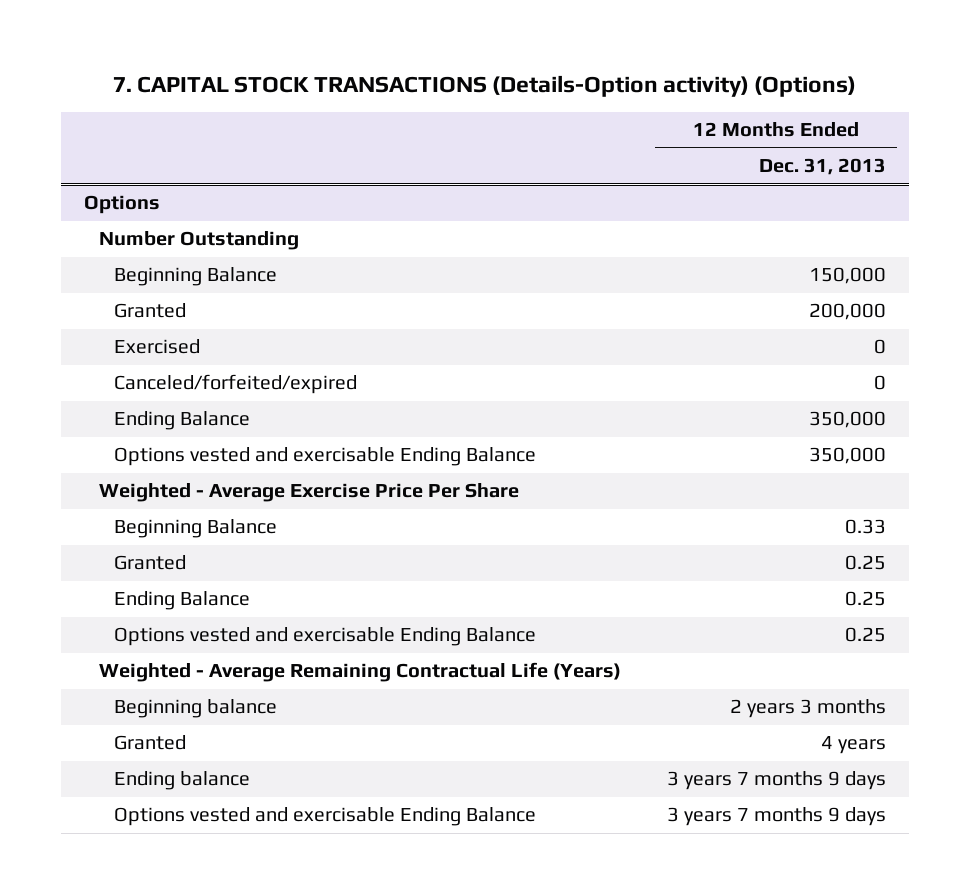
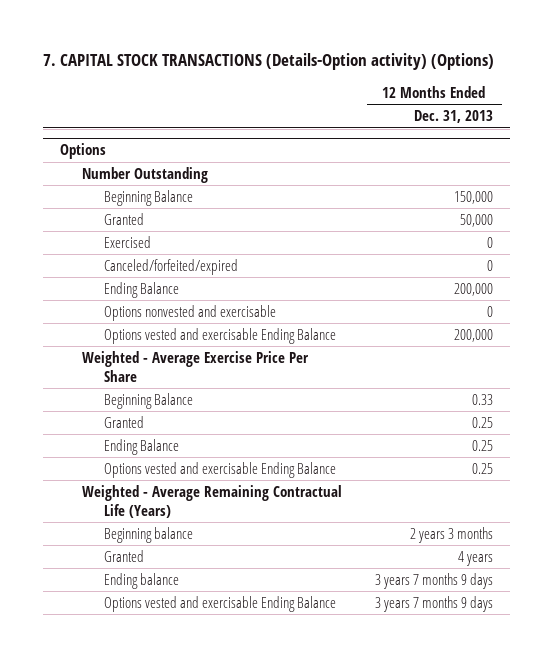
[808,303,886,321] 200,000 -> [460,213,494,227] 50,000
[808,411,886,429] 350,000 -> [454,282,494,296] 200,000
none -> [104,304,277,321] Options nonvested and exercisable
[808,447,886,465] 350,000 -> [454,328,494,342] 200,000

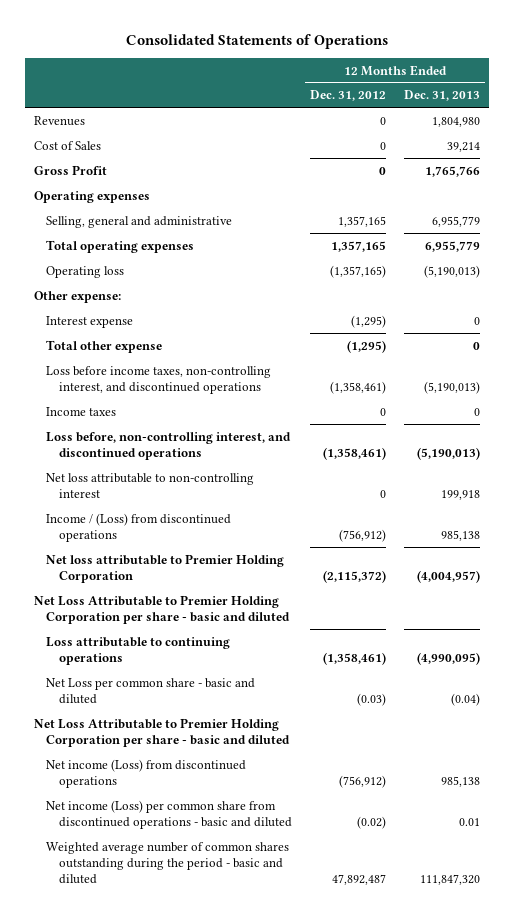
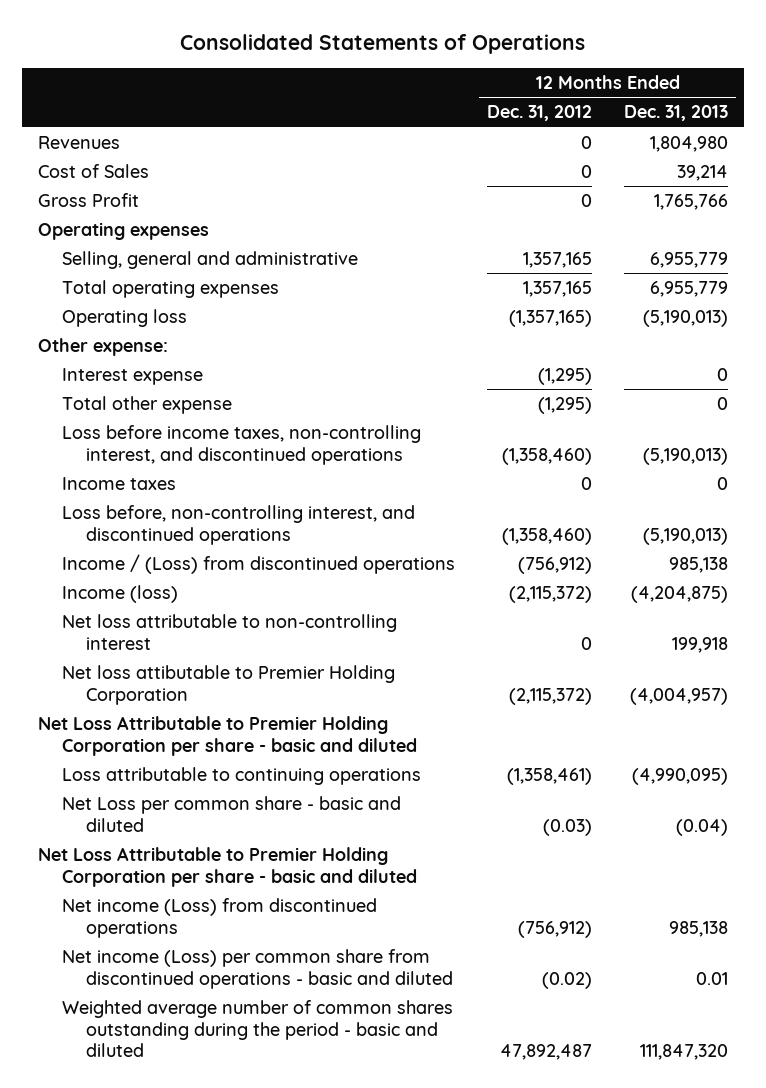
[329,380,386,394] (1,358,461) -> [502,447,593,465] (1,358,460)
[322,446,386,460] (1,358,461) -> [502,527,593,545] (1,358,460)
none -> [61,585,178,604] Income (loss)
[46,472,255,498] Net loss attributable to non-controlling interest -> [61,614,397,650] Net loss attributable to non-controlling interest
[46,553,285,583] Net loss attributable to Premier Holding Corporation -> [61,665,395,705] Net loss attibutable to Premier Holding Corporation

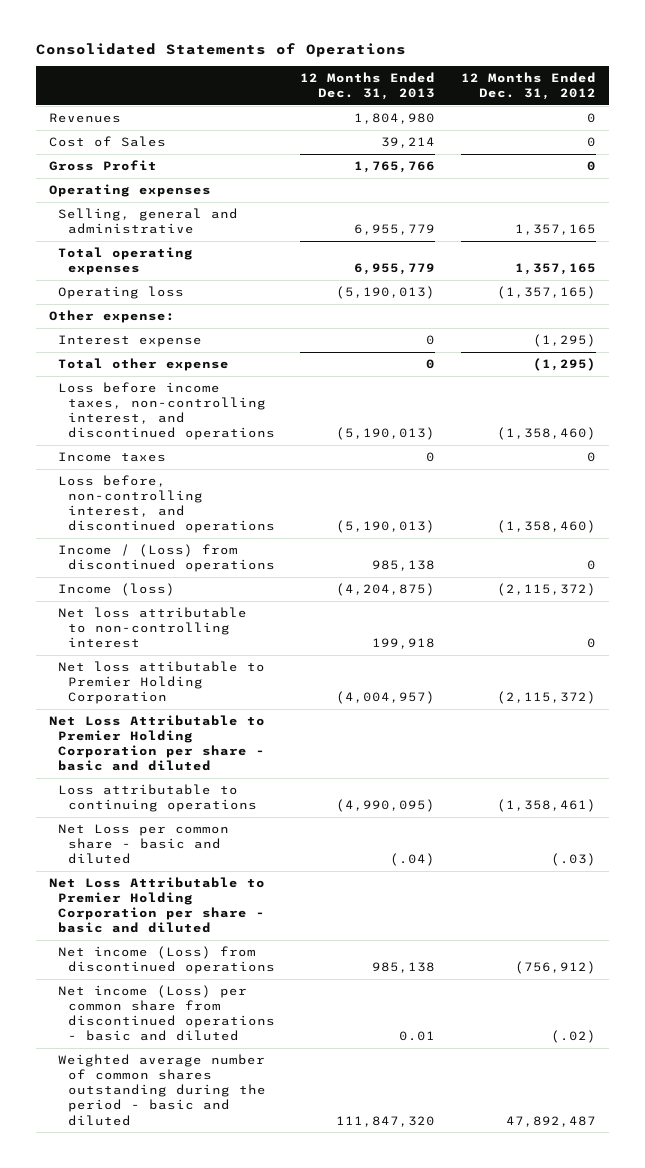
[518,557,593,575] (756,912) -> [586,560,596,571] 0
[543,818,593,836] (0.03) -> [550,853,596,867] (.03)
[676,818,729,836] (0.04) -> [390,853,436,867] (.04)
[542,971,593,989] (0.02) -> [550,1030,596,1044] (.02)

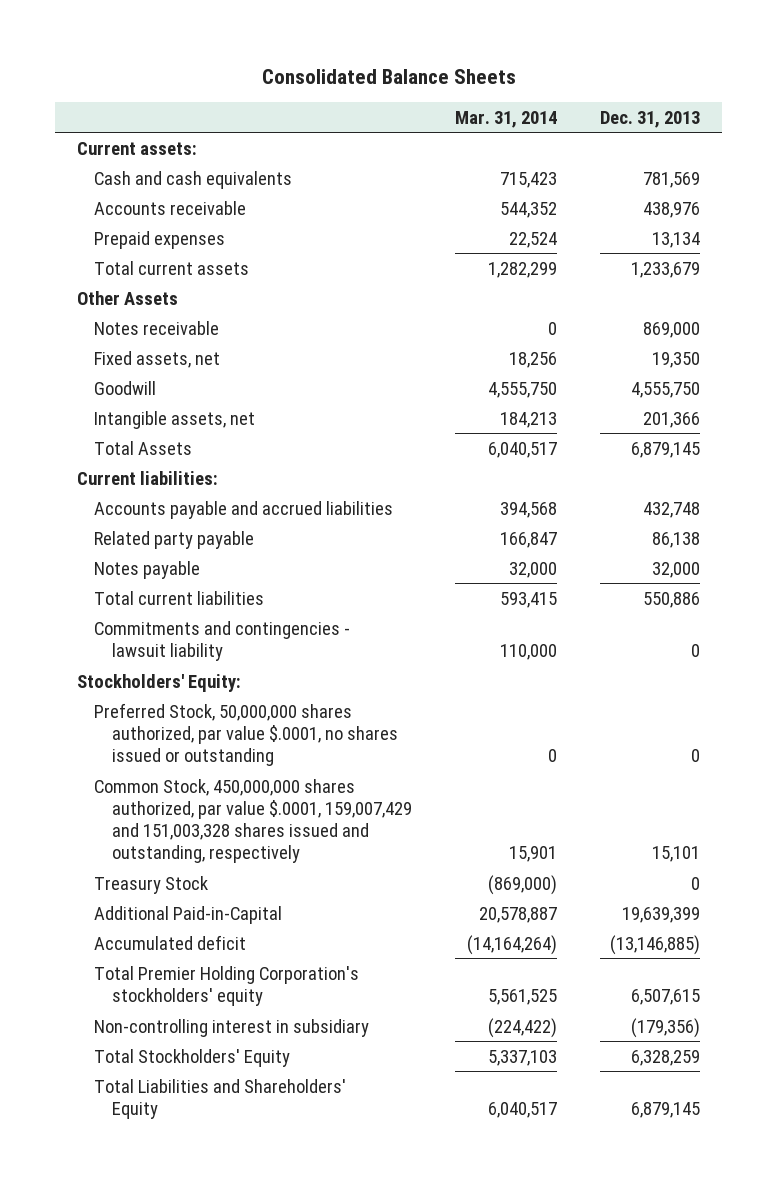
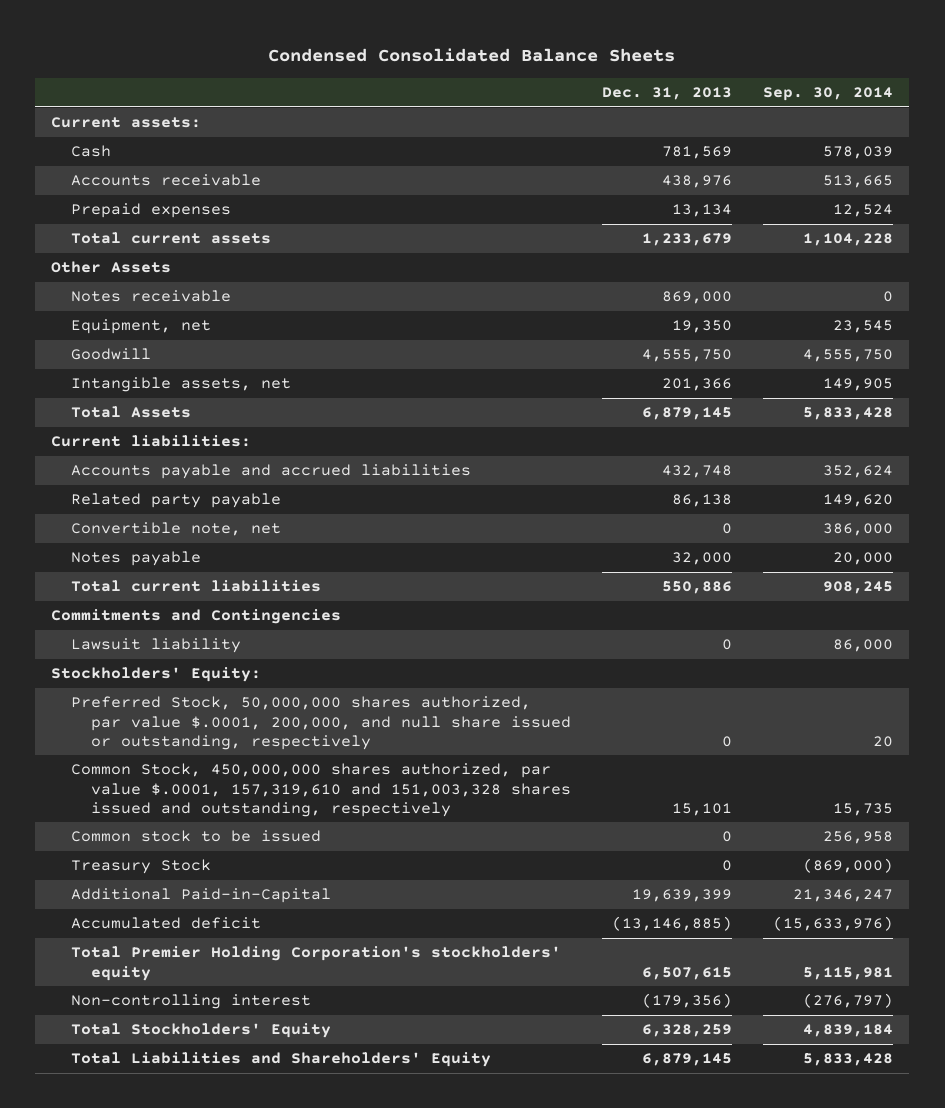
[261,68,516,84] Consolidated Balance Sheets -> [268,48,676,63] Condensed Consolidated Balance Sheets
[455,110,558,128] Mar. 31, 2014 -> none
none -> [763,86,894,101] Sep. 30, 2014
[94,170,293,189] Cash and cash equivalents -> [70,145,111,158] Cash
[94,350,221,368] Fixed assets, net -> [70,319,211,335] Equipment, net
none -> [70,522,281,537] Convertible note, net
none -> [51,609,342,625] Commitments and Contingencies
[94,620,351,661] Commitments and contingencies - lawsuit liability -> [70,638,241,654] Lawsuit liability
[94,702,398,766] Preferred Stock, 50,000,000 shares authorized, par value $.0001, no shares issued or outstanding -> [70,696,571,750] Preferred Stock, 50,000,000 shares authorized, par value $.0001, 200,000, and null share issued or outstanding, respectively
[94,778,412,864] Common Stock, 450,000,000 shares authorized, par value $.0001, 159,007,429 and 151,003,328 shares issued and outstanding, respectively -> [70,763,571,817] Common Stock, 450,000,000 shares authorized, par value $.0001, 157,319,610 and 151,003,328 shares issued and outstanding, respectively
none -> [70,830,321,843] Common stock to be issued
[94,1018,370,1037] Non-controlling interest in subsidiary -> [70,994,311,1010] Non-controlling interest

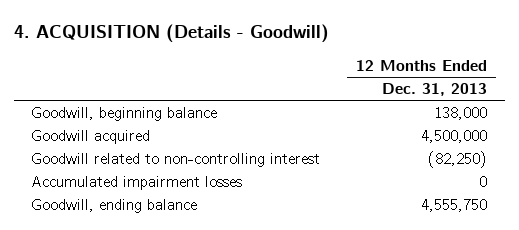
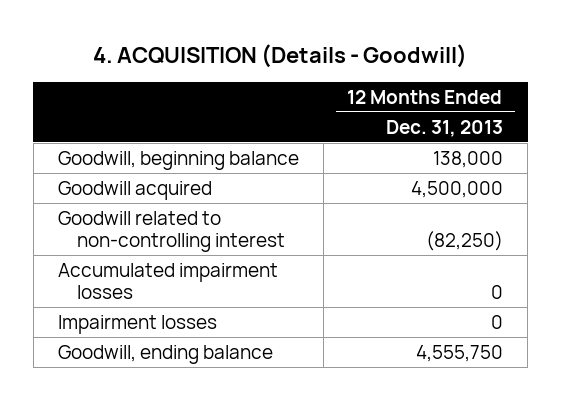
none -> [57,314,217,334] Impairment losses

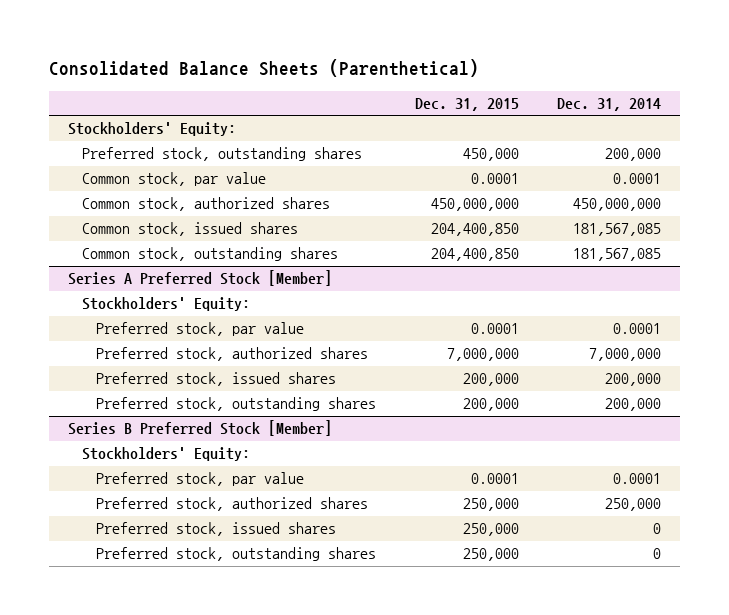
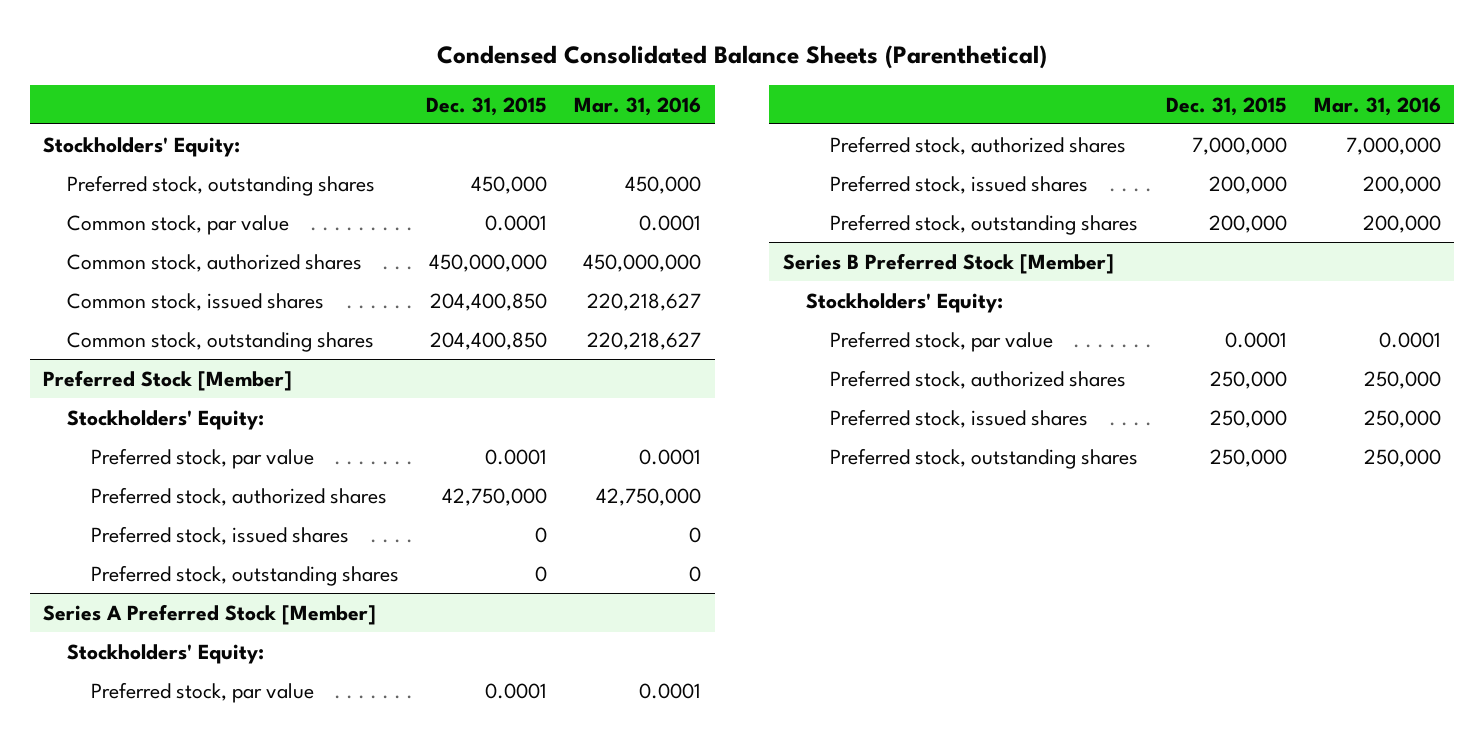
[49,59,480,78] Consolidated Balance Sheets (Parenthetical) -> [436,45,1047,70] Condensed Consolidated Balance Sheets (Parenthetical)
[556,97,661,111] Dec. 31, 2014 -> none
none -> [574,96,702,116] Mar. 31, 2016
none -> [43,369,293,391] Preferred Stock [Member]
none -> [67,409,265,430] Stockholders' Equity:
none -> [91,447,315,469] Preferred stock, par value
none -> [91,486,388,506] Preferred stock, authorized shares
none -> [91,525,350,545] Preferred stock, issued shares
none -> [91,564,400,586] Preferred stock, outstanding shares

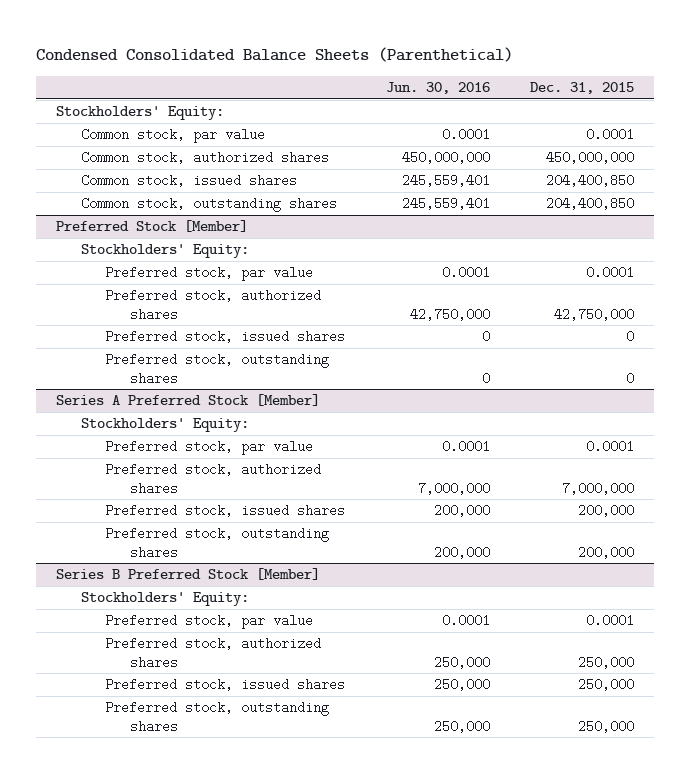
[574,96,702,116] Mar. 31, 2016 -> none
none -> [385,82,490,95] Jun. 30, 2016
[67,174,376,196] Preferred stock, outstanding shares -> none

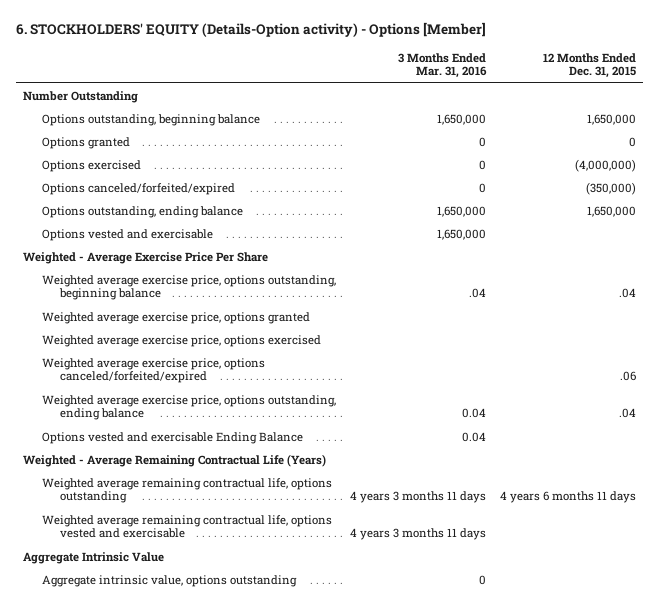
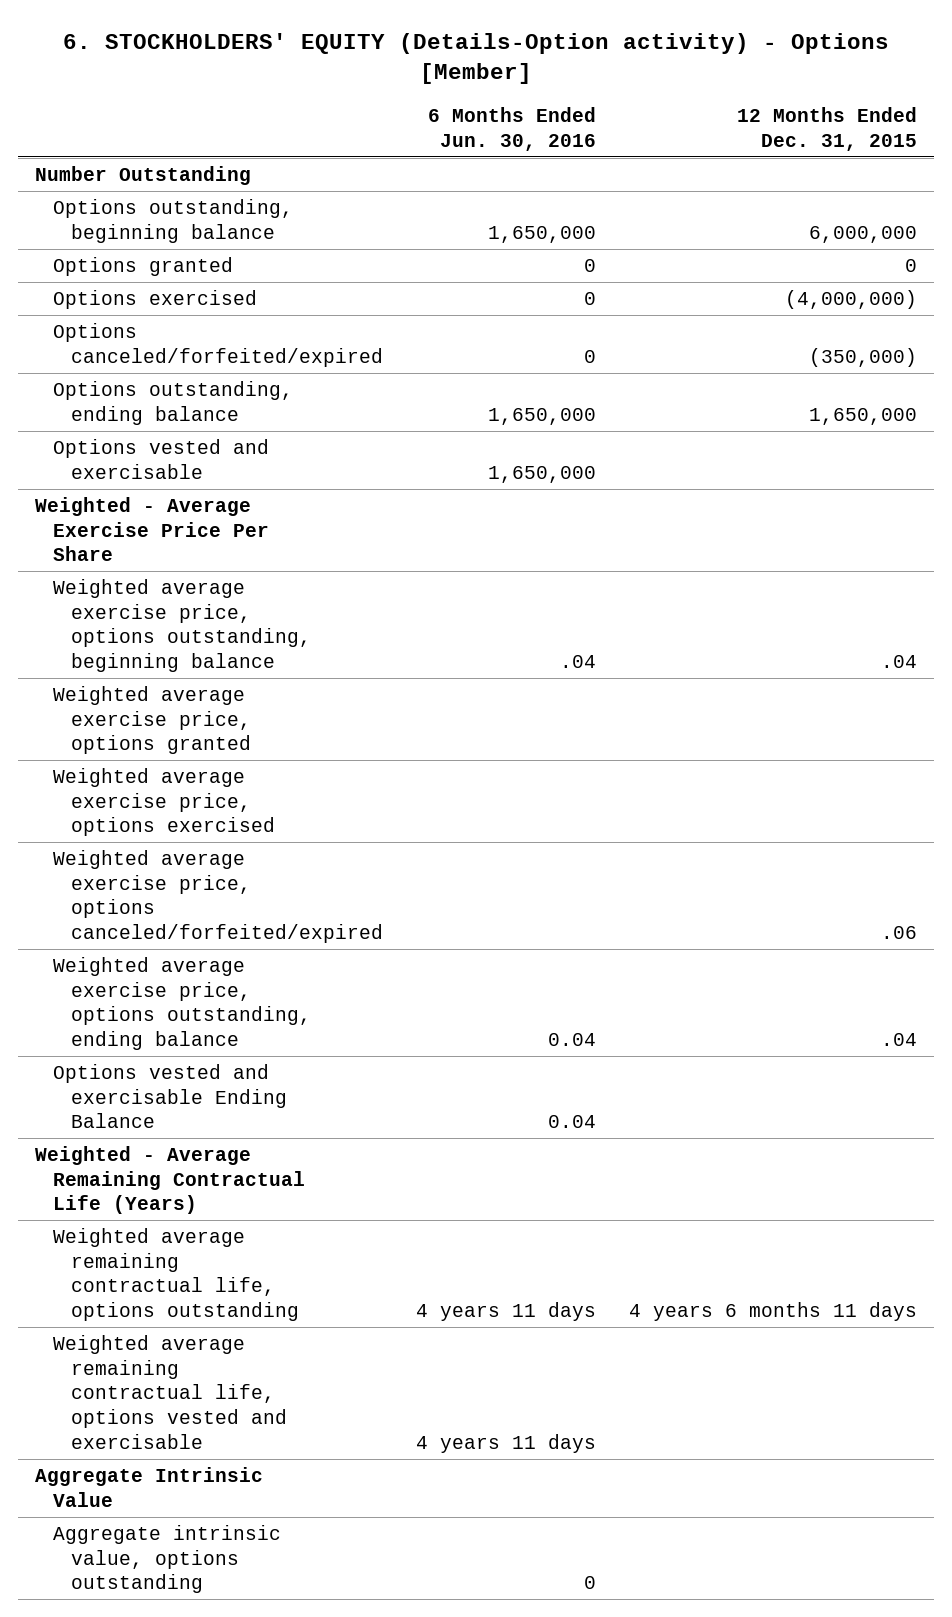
[397,52,487,79] 3 Months Ended Mar. 31, 2016 -> none
none -> [428,107,597,151] 6 Months Ended Jun. 30, 2016
[587,113,637,125] 1,650,000 -> [809,225,918,243] 6,000,000

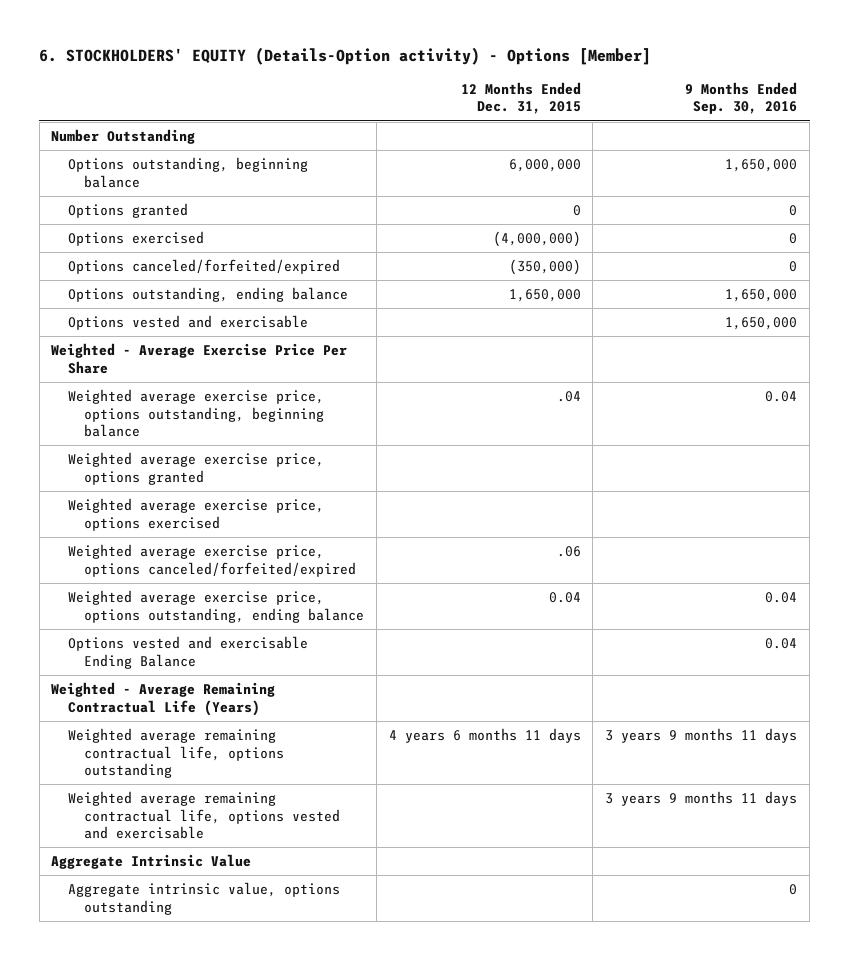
[428,107,597,151] 6 Months Ended Jun. 30, 2016 -> none
none -> [685,81,798,115] 9 Months Ended Sep. 30, 2016
[881,1033,918,1047] .04 -> [548,592,581,604] 0.04

